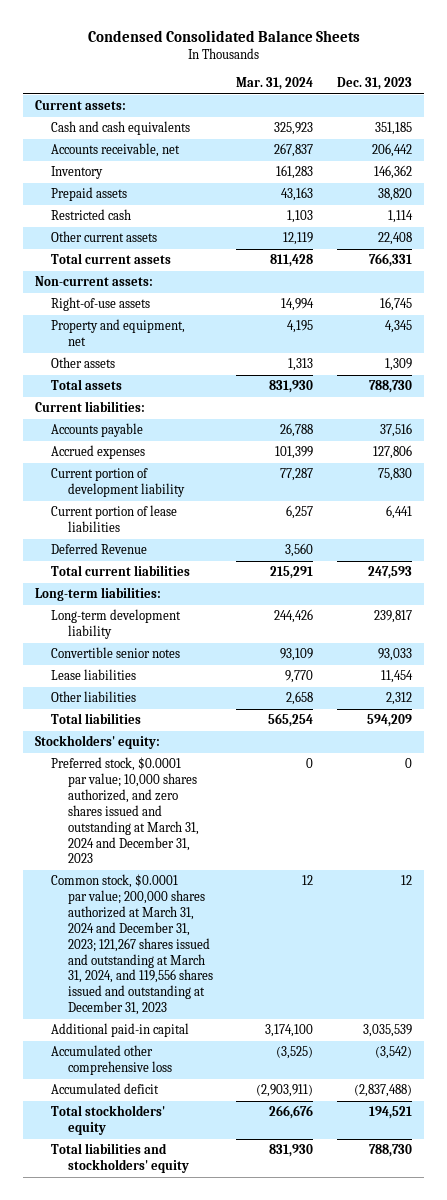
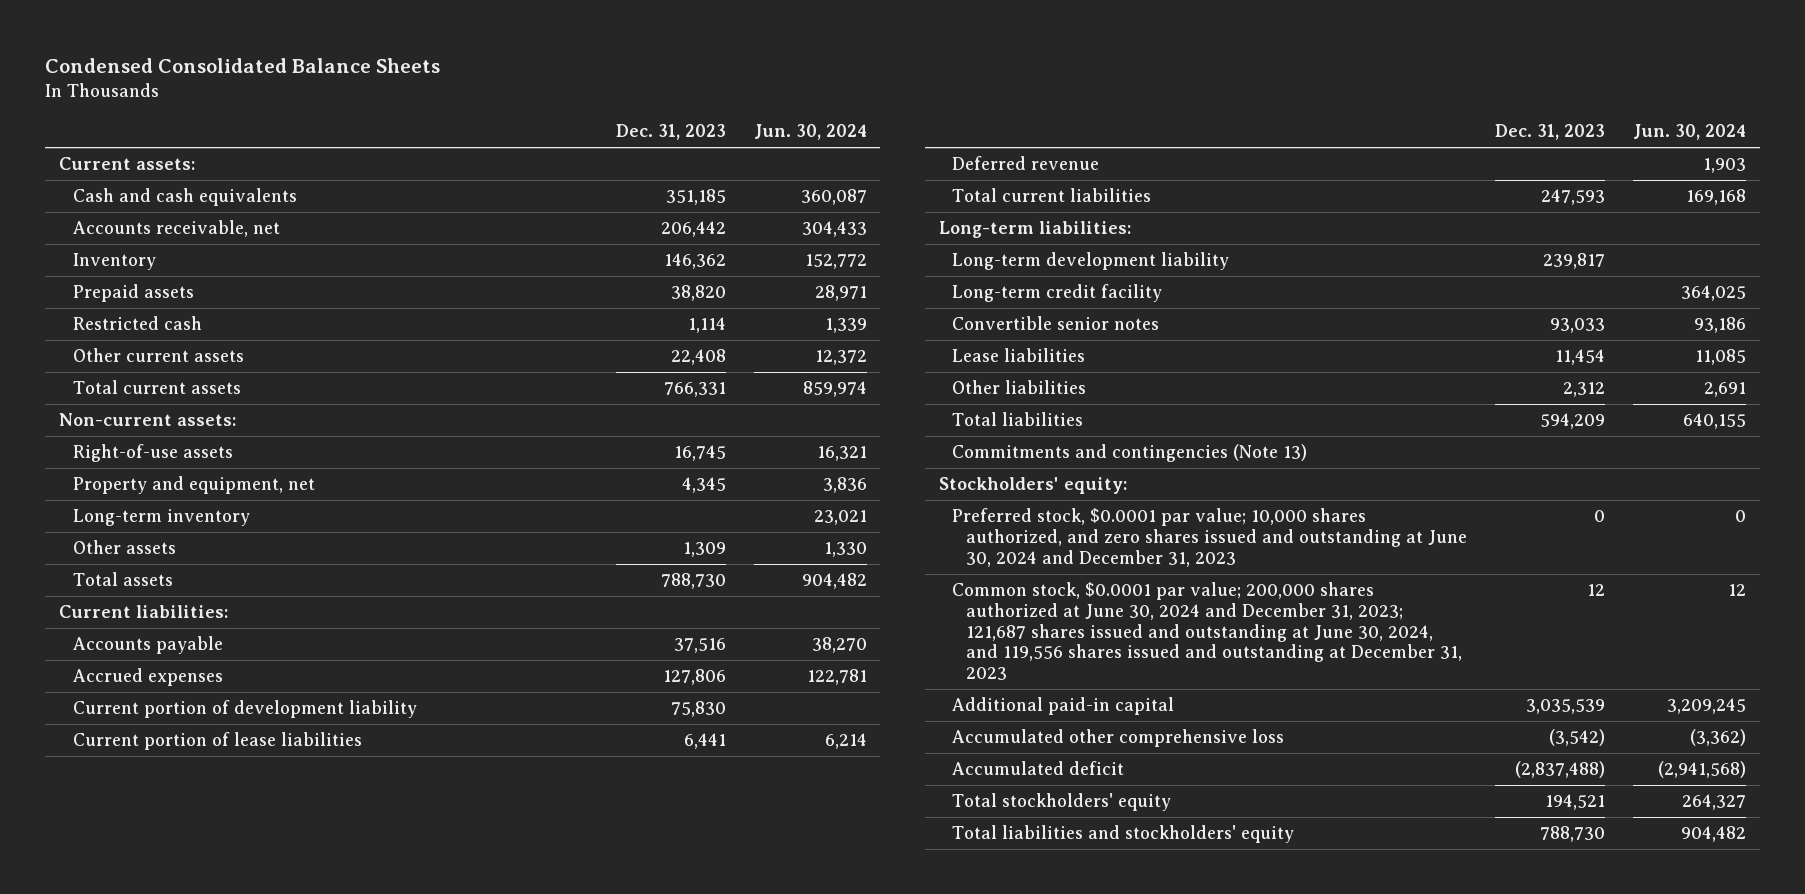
[236,77,314,91] Mar. 31, 2024 -> none
none -> [753,124,867,141] Jun. 30, 2024
none -> [73,509,251,527] Long-term inventory
[51,543,148,555] Deferred Revenue -> [952,156,1100,171] Deferred revenue
none -> [952,284,1163,303] Long-term credit facility
none -> [952,444,1308,463] Commitments and contingencies (Note 13)
[51,757,199,864] Preferred stock, $0.0001 par value; 10,000 shares authorized, and zero shares issued and outstanding at March 31, 2024 and December 31, 2023 -> [952,508,1468,567] Preferred stock, $0.0001 par value; 10,000 shares authorized, and zero shares issued and outstanding at June 30, 2024 and December 31, 2023
[51,874,213,1016] Common stock, $0.0001 par value; 200,000 shares authorized at March 31, 2024 and December 31, 2023; 121,267 shares issued and outstanding at March 31, 2024, and 119,556 shares issued and outstanding at December 31, 2023 -> [952,582,1463,680] Common stock, $0.0001 par value; 200,000 shares authorized at June 30, 2024 and December 31, 2023; 121,687 shares issued and outstanding at June 30, 2024, and 119,556 shares issued and outstanding at December 31, 2023

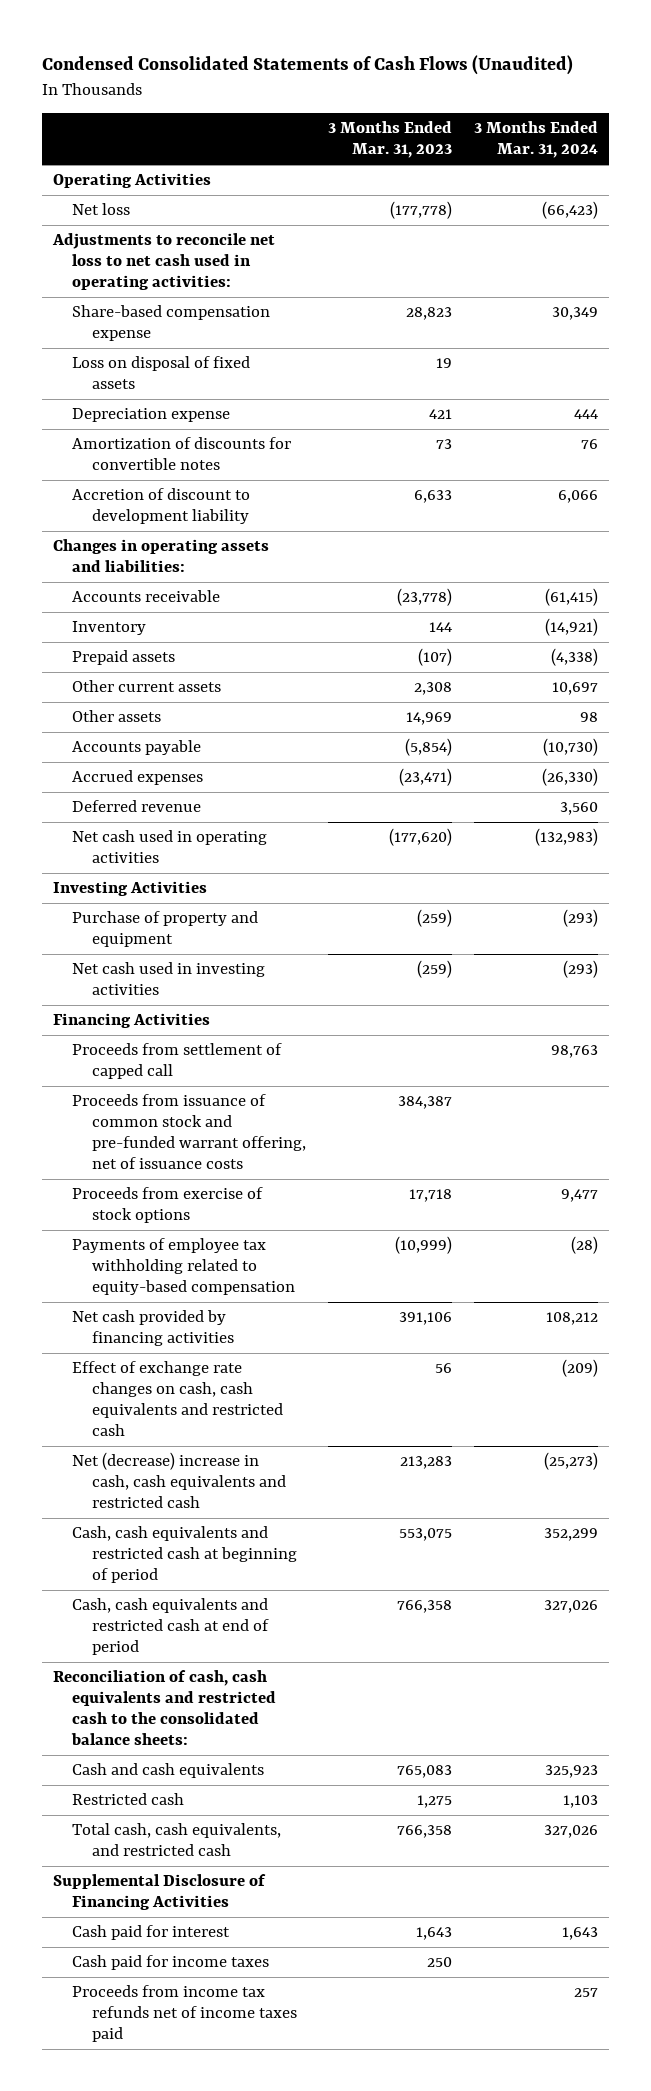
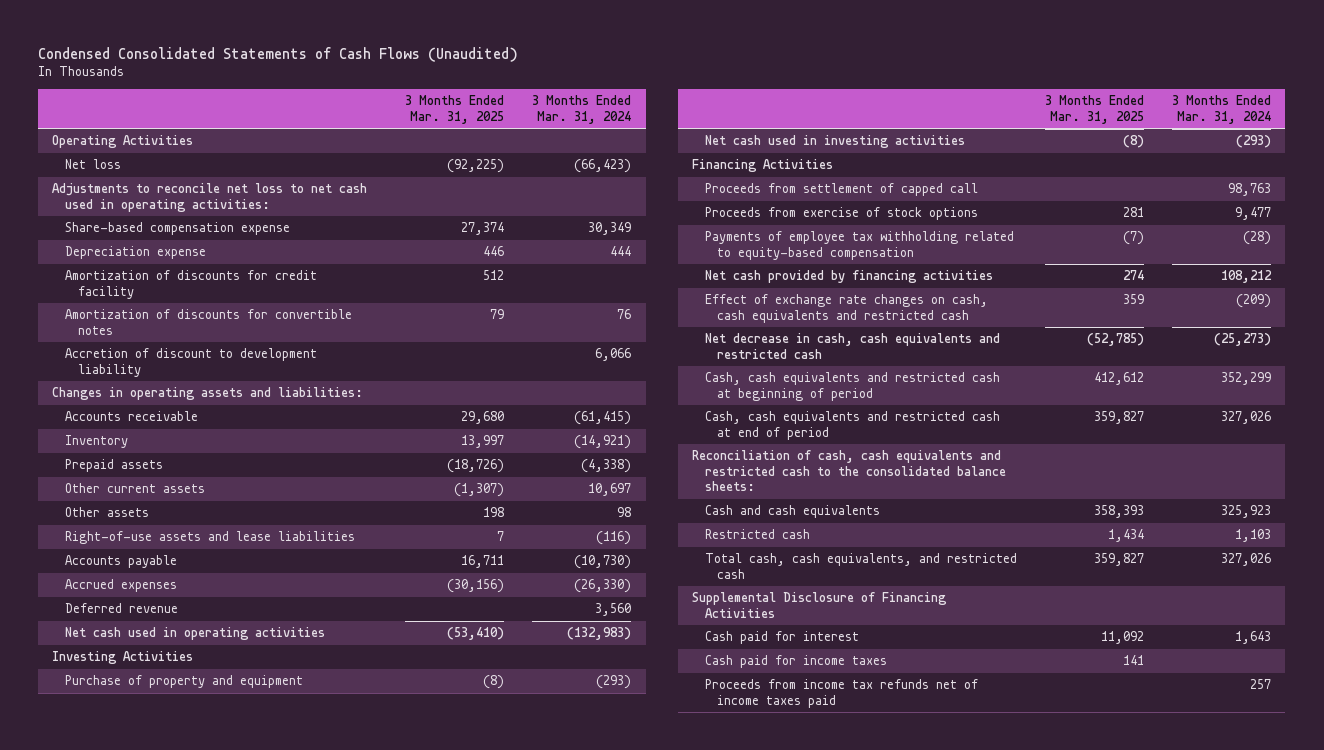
[327,121,452,159] 3 Months Ended Mar. 31, 2023 -> none
none -> [405,95,505,125] 3 Months Ended Mar. 31, 2025
[72,356,251,390] Loss on disposal of fixed assets -> none
none -> [64,270,317,299] Amortization of discounts for credit facility
none -> [64,531,355,545] Right-of-use assets and lease liabilities
[72,1094,306,1170] Proceeds from issuance of common stock and pre-funded warrant offering, net of issuance costs -> none
[72,1452,286,1509] Net (decrease) increase in cash, cash equivalents and restricted cash -> [704,333,1000,359] Net decrease in cash, cash equivalents and restricted cash

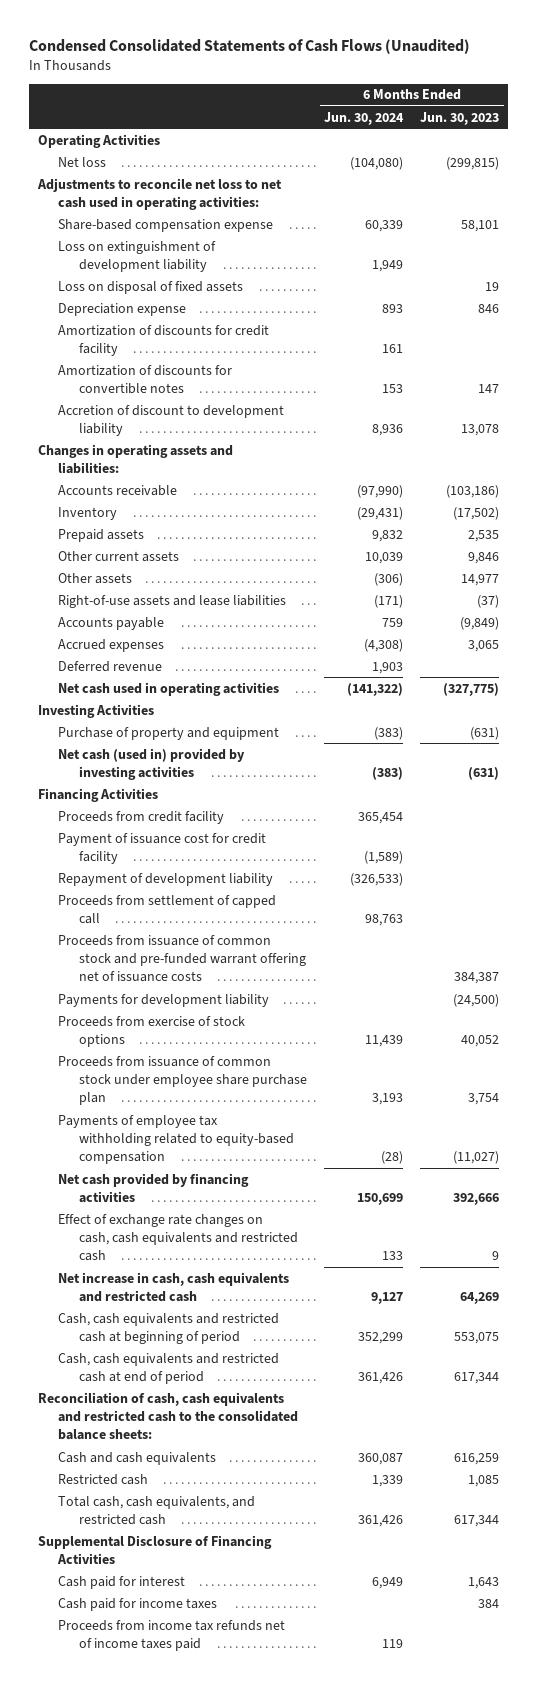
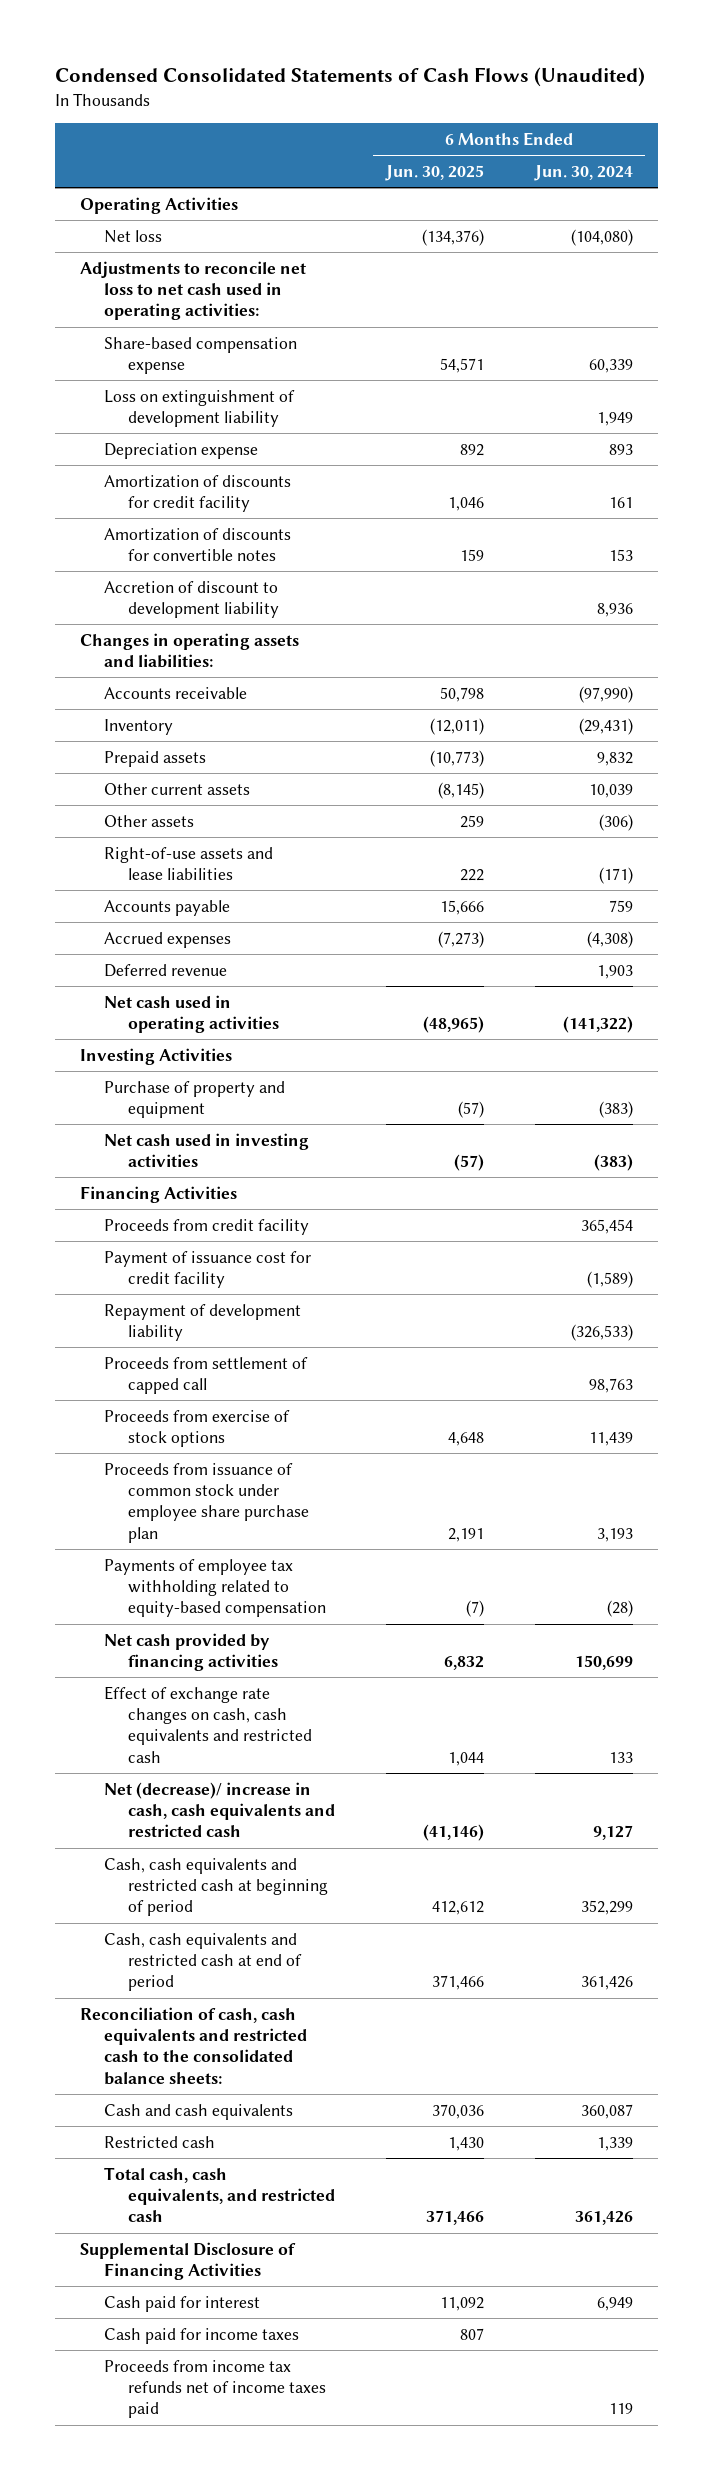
[420,111,500,125] Jun. 30, 2023 -> none
none -> [384,164,484,181] Jun. 30, 2025
[58,280,244,294] Loss on disposal of fixed assets -> none
[58,747,246,780] Net cash (used in) provided by investing activities -> [103,1132,309,1168] Net cash used in investing activities
[58,934,307,983] Proceeds from issuance of common stock and pre-funded warrant offering net of issuance costs -> none
[58,993,270,1007] Payments for development liability -> none
[58,1271,290,1302] Net increase in cash, cash equivalents and restricted cash -> [103,1781,335,1838] Net (decrease)/ increase in cash, cash equivalents and restricted cash

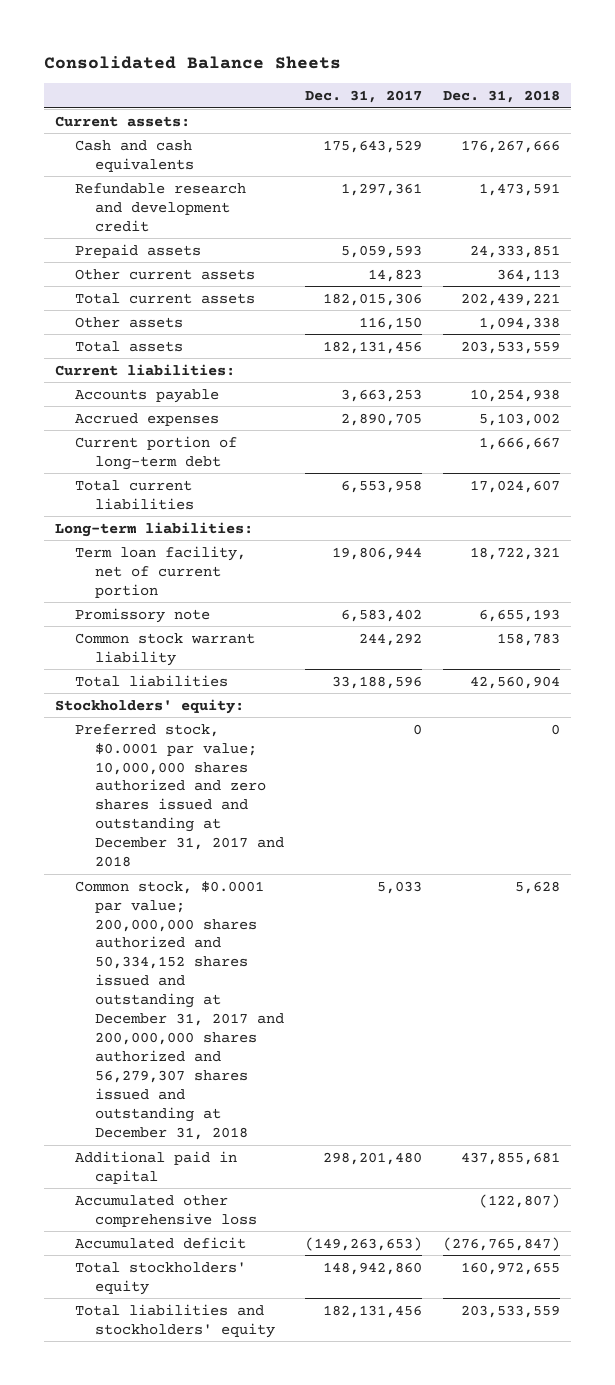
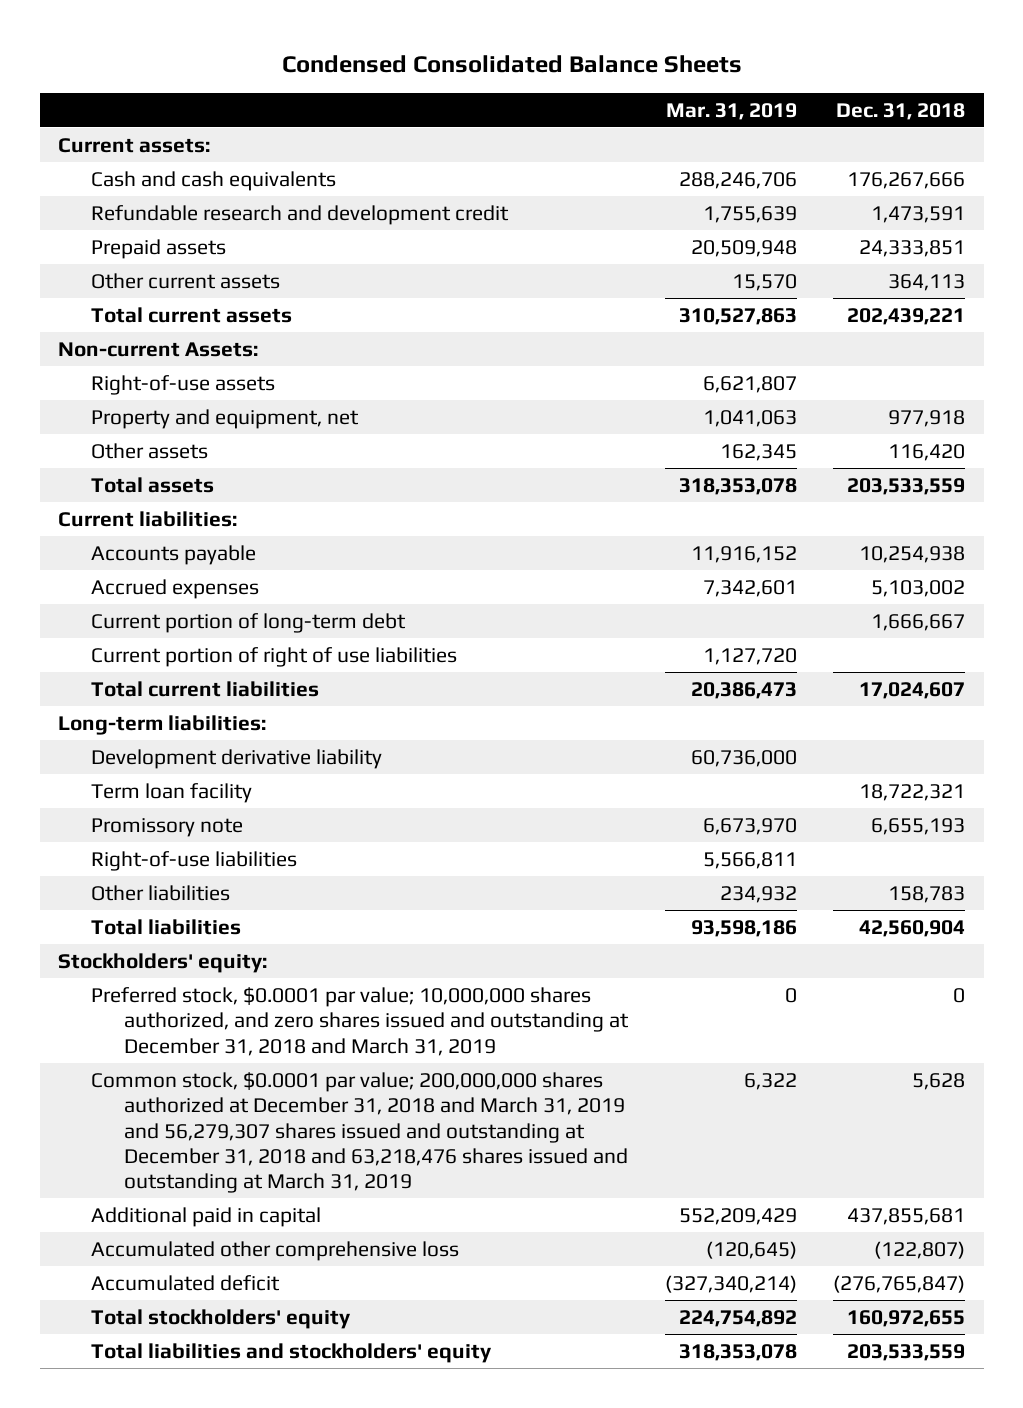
[43,55,341,69] Consolidated Balance Sheets -> [281,55,742,74] Condensed Consolidated Balance Sheets
[304,89,422,103] Dec. 31, 2017 -> none
none -> [665,102,797,120] Mar. 31, 2019
none -> [57,341,258,357] Non-current Assets:
none -> [90,374,275,395] Right-of-use assets
none -> [90,408,359,429] Property and equipment, net
[479,316,561,330] 1,094,338 -> [888,443,966,461] 116,420
none -> [90,646,457,667] Current portion of right of use liabilities
none -> [90,748,382,769] Development derivative liability
[74,545,246,598] Term loan facility, net of current portion -> [90,782,252,803] Term loan facility
none -> [90,850,297,871] Right-of-use liabilities
[74,632,255,666] Common stock warrant liability -> [90,884,230,901] Other liabilities
[74,723,284,868] Preferred stock, $0.0001 par value; 10,000,000 shares authorized and zero shares issued and outstanding at December 31, 2017 and 2018 -> [90,986,630,1056] Preferred stock, $0.0001 par value; 10,000,000 shares authorized, and zero shares issued and outstanding at December 31, 2018 and March 31, 2019
[74,880,284,1141] Common stock, $0.0001 par value; 200,000,000 shares authorized and 50,334,152 shares issued and outstanding at December 31, 2017 and 200,000,000 shares authorized and 56,279,307 shares issued and outstanding at December 31, 2018 -> [90,1071,629,1194] Common stock, $0.0001 par value; 200,000,000 shares authorized at December 31, 2018 and March 31, 2019 and 56,279,307 shares issued and outstanding at December 31, 2018 and 63,218,476 shares issued and outstanding at March 31, 2019

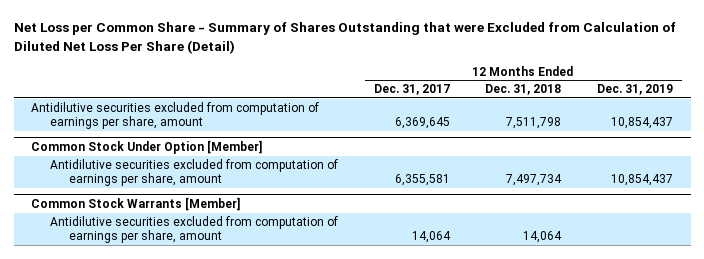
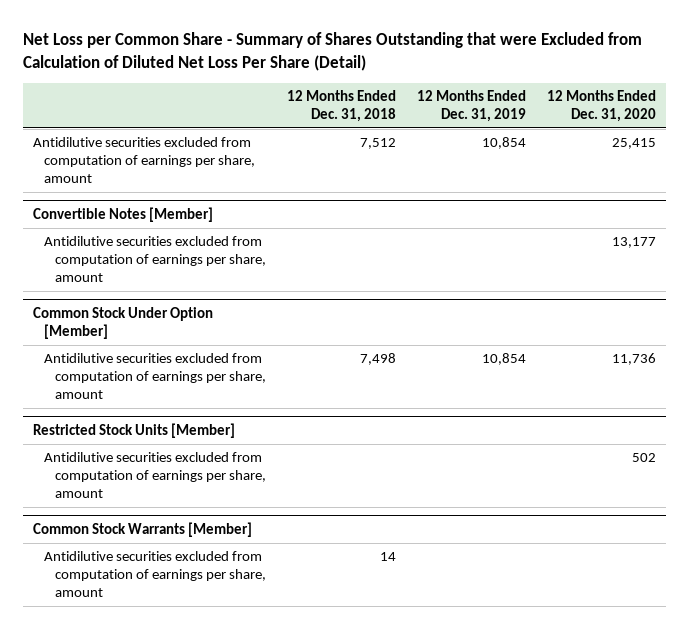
[373,84,450,96] Dec. 31, 2017 -> none
none -> [546,89,656,122] 12 Months Ended Dec. 31, 2020
[506,116,562,129] 7,511,798 -> [360,138,397,150] 7,512
[610,116,673,129] 10,854,437 -> [481,137,526,150] 10,854
none -> [33,207,214,223] Convertible Notes [Member]
none -> [44,236,267,283] Antidilutive securities excluded from computation of earnings per share, amount
[506,173,563,186] 7,497,734 -> [360,353,397,366] 7,498
[610,173,673,186] 10,854,437 -> [481,353,526,366] 10,854
none -> [33,423,236,439] Restricted Stock Units [Member]
none -> [44,452,267,499] Antidilutive securities excluded from computation of earnings per share, amount
[523,230,563,243] 14,064 -> [380,552,397,562] 14

